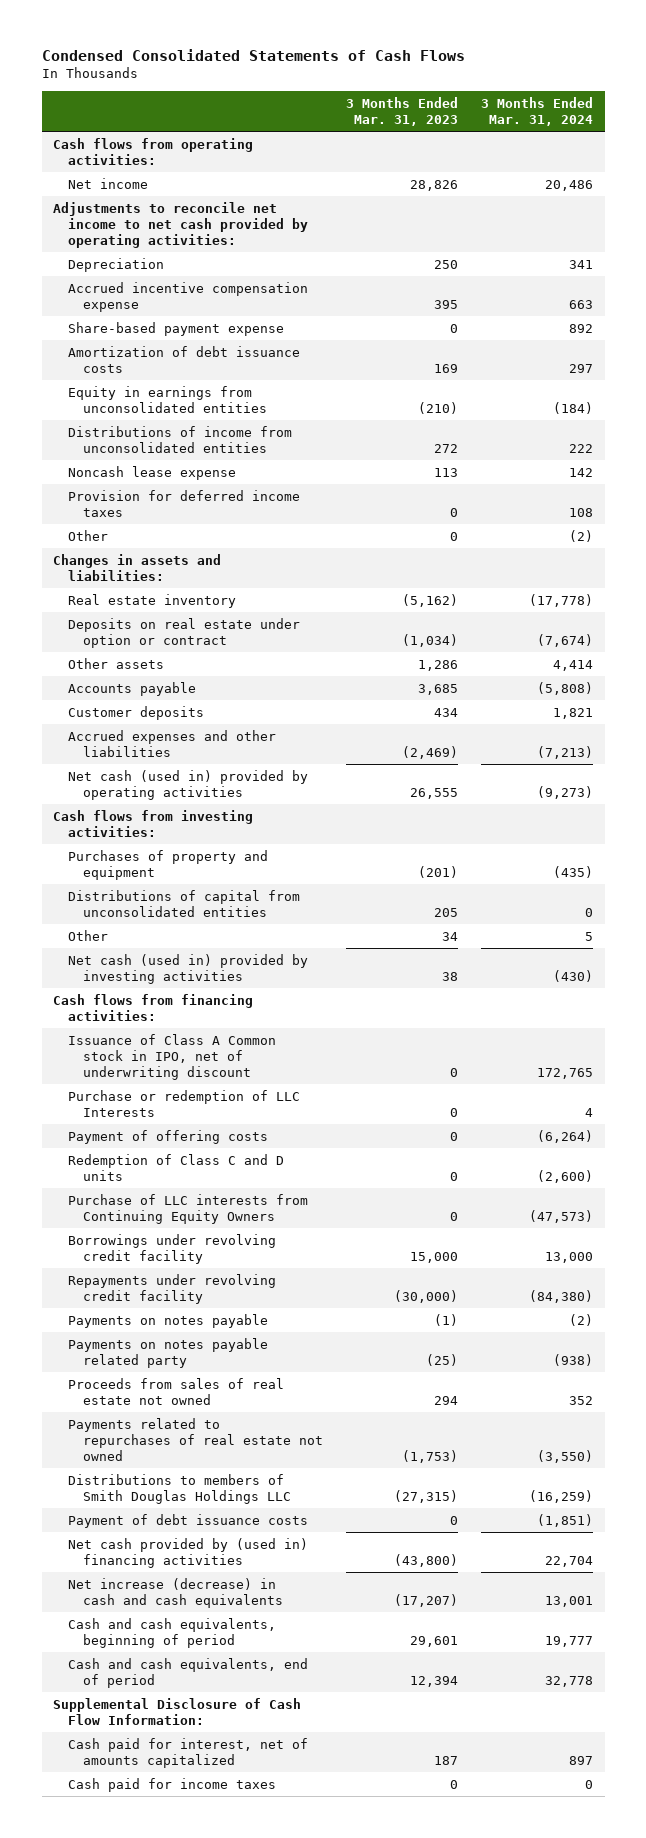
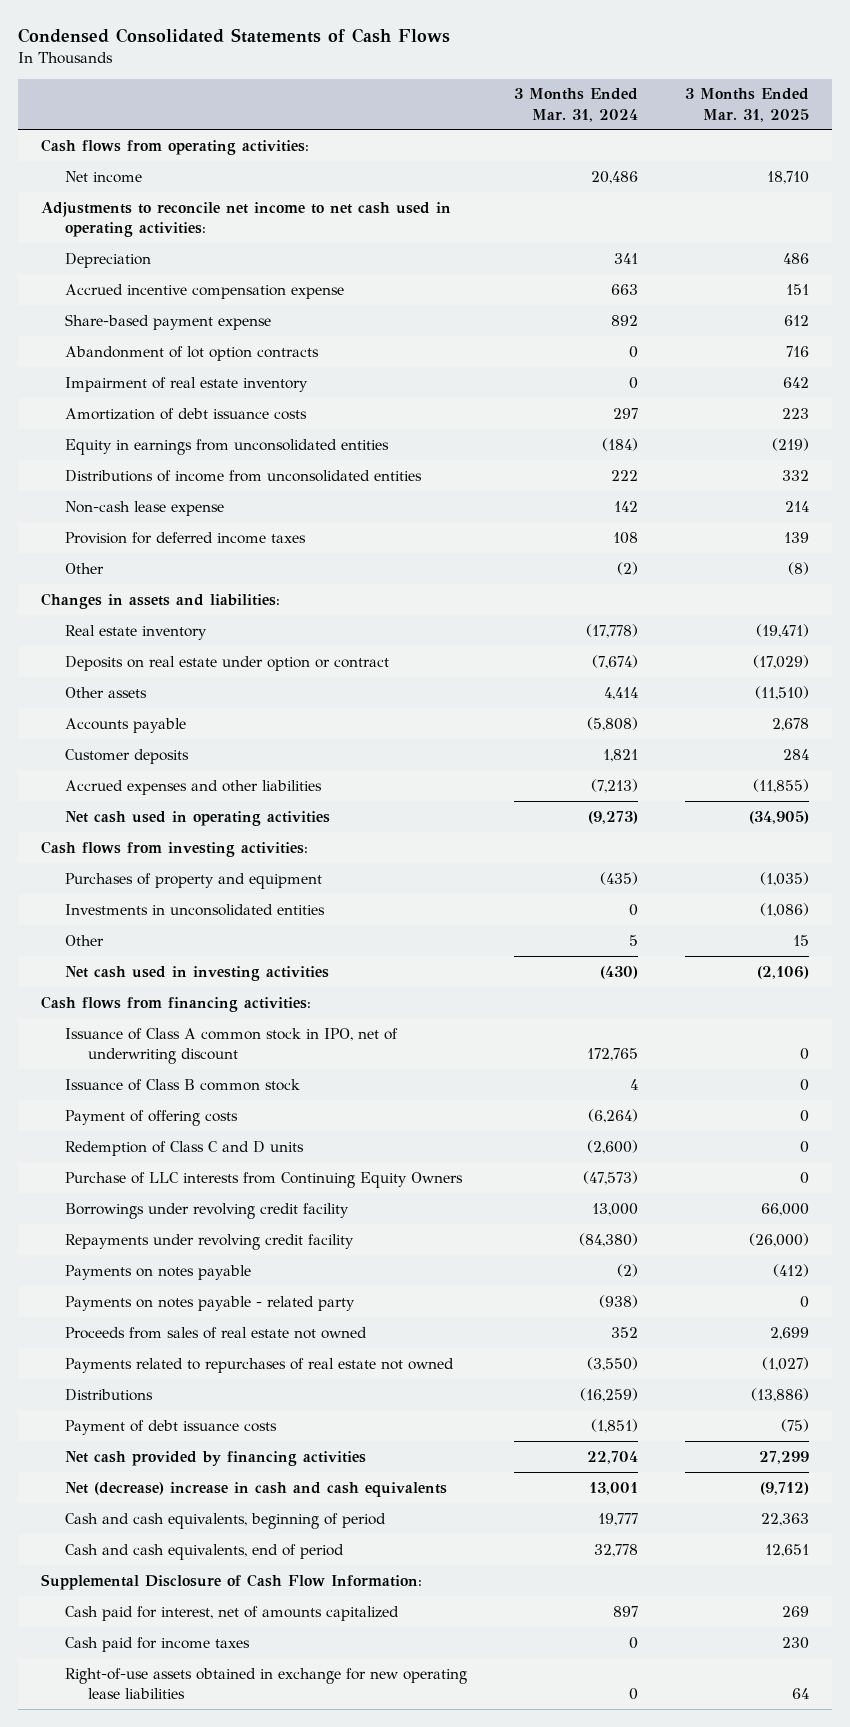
[346,96,459,126] 3 Months Ended Mar. 31, 2023 -> none
none -> [684,88,809,122] 3 Months Ended Mar. 31, 2025
[53,201,309,248] Adjustments to reconcile net income to net cash provided by operating activities: -> [41,201,452,237] Adjustments to reconcile net income to net cash used in operating activities:
none -> [64,345,319,361] Abandonment of lot option contracts
none -> [64,376,308,392] Impairment of real estate inventory
[68,465,237,480] Noncash lease expense -> [64,500,224,516] Non-cash lease expense
[68,769,309,800] Net cash (used in) provided by operating activities -> [64,810,330,826] Net cash used in operating activities
[68,889,301,917] Distributions of capital from unconsolidated entities -> none
none -> [64,903,325,916] Investments in unconsolidated entities
[68,953,309,984] Net cash (used in) provided by investing activities -> [64,965,329,981] Net cash used in investing activities
[68,1089,301,1117] Purchase or redemption of LLC Interests -> none
[68,1033,277,1080] Issuance of Class A Common stock in IPO, net of underwriting discount -> [64,1027,398,1064] Issuance of Class A common stock in IPO, net of underwriting discount
none -> [64,1078,300,1091] Issuance of Class B common stock
[68,1337,269,1368] Payments on notes payable related party -> [64,1295,355,1311] Payments on notes payable - related party
[68,1473,292,1504] Distributions to members of Smith Douglas Holdings LLC -> [64,1388,153,1401] Distributions
[68,1537,309,1568] Net cash provided by (used in) financing activities -> [64,1450,366,1466] Net cash provided by financing activities
[68,1577,284,1608] Net increase (decrease) in cash and cash equivalents -> [64,1481,447,1497] Net (decrease) increase in cash and cash equivalents
none -> [64,1667,467,1699] Right-of-use assets obtained in exchange for new operating lease liabilities

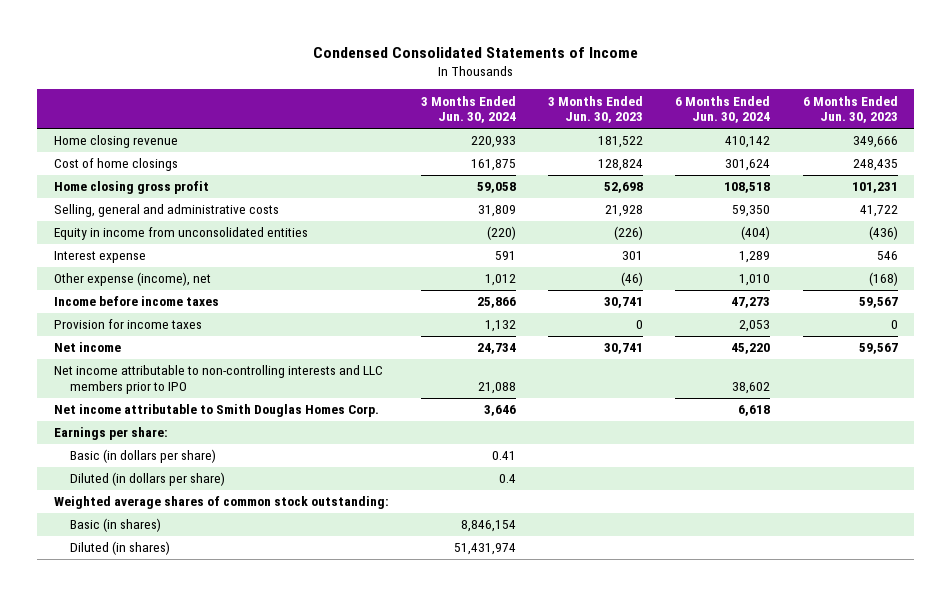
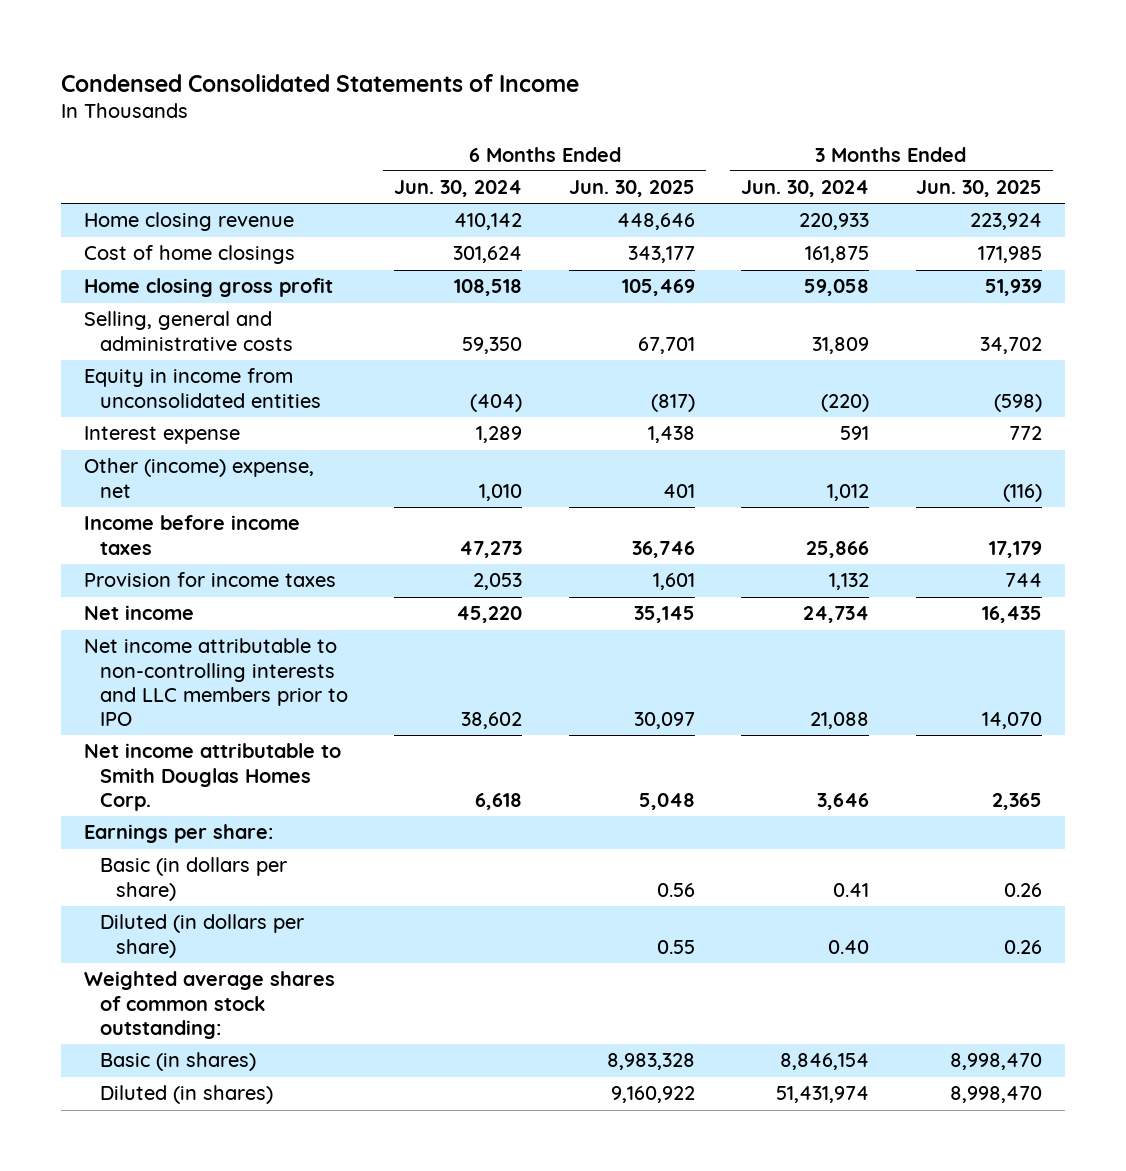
[548,95,644,124] 3 Months Ended Jun. 30, 2023 -> none
[802,95,898,124] 6 Months Ended Jun. 30, 2023 -> none
none -> [568,180,695,198] Jun. 30, 2025
none -> [915,180,1042,198] Jun. 30, 2025
[53,272,211,287] Other expense (income), net -> [83,458,314,498] Other (income) expense, net
[498,474,516,484] 0.4 -> [828,939,870,954] 0.40

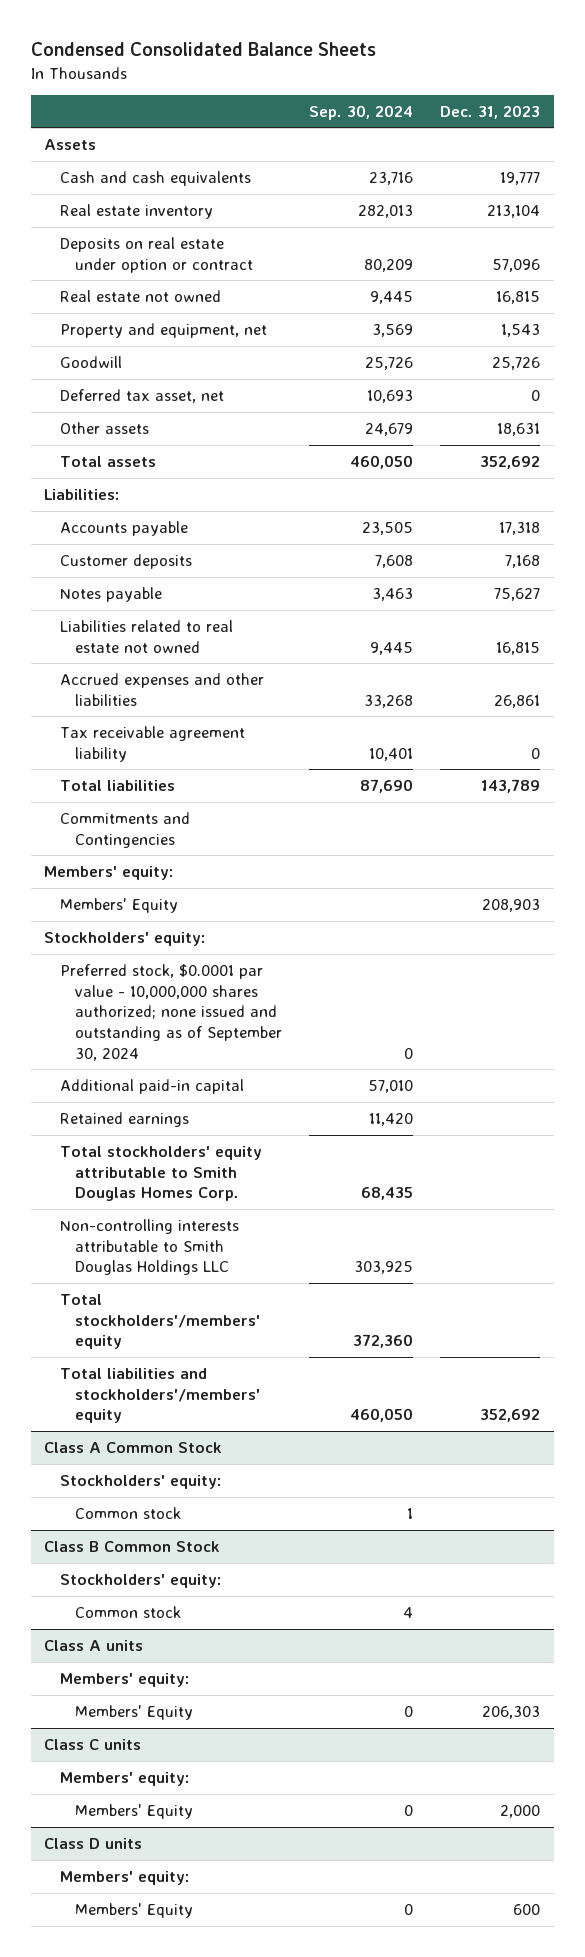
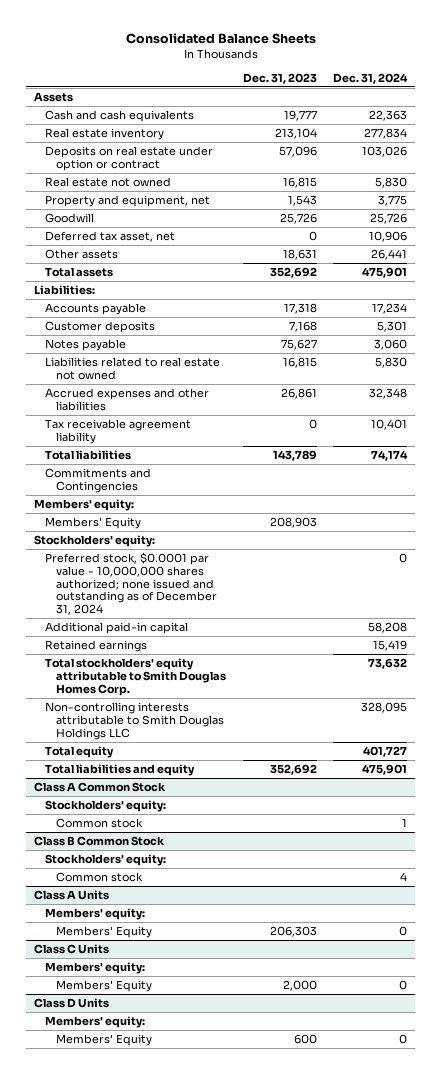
[30,42,376,57] Condensed Consolidated Balance Sheets -> [125,33,316,45] Consolidated Balance Sheets
[309,104,414,120] Sep. 30, 2024 -> none
none -> [333,73,409,85] Dec. 31, 2024
[59,963,283,1061] Preferred stock, $0.0001 par value - 10,000,000 shares authorized; none issued and outstanding as of September 30, 2024 -> [45,551,218,616] Preferred stock, $0.0001 par value - 10,000,000 shares authorized; none issued and outstanding as of December 31, 2024
[59,1293,261,1350] Total stockholders'/members' equity -> [45,745,115,758] Total equity
[59,1367,261,1424] Total liabilities and stockholders'/members' equity -> [45,763,196,776] Total liabilities and equity
[44,1639,144,1651] Class A units -> [34,889,110,900] Class A Units
[44,1738,142,1750] Class C units -> [34,943,110,954] Class C Units
[44,1837,143,1849] Class D units -> [34,997,110,1008] Class D Units

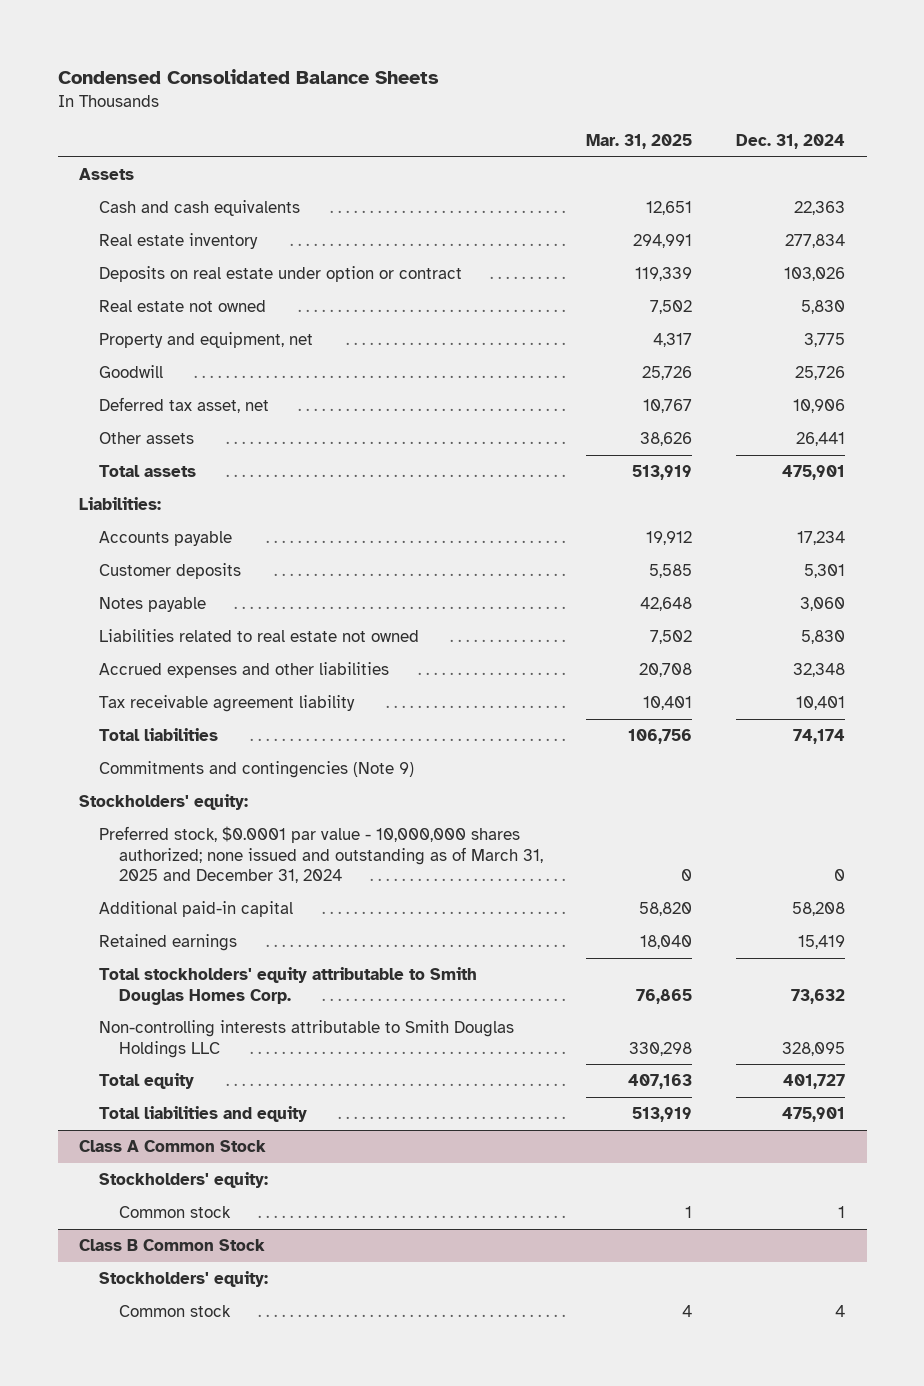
[125,33,316,45] Consolidated Balance Sheets -> [57,69,439,85] Condensed Consolidated Balance Sheets
[242,73,317,85] Dec. 31, 2023 -> none
none -> [586,134,693,150] Mar. 31, 2025
[34,498,135,511] Members' equity: -> none
[45,516,142,529] Members' Equity -> none
[45,467,152,493] Commitments and Contingencies -> [99,761,415,779] Commitments and contingencies (Note 9)
[45,551,218,616] Preferred stock, $0.0001 par value - 10,000,000 shares authorized; none issued and outstanding as of December 31, 2024 -> [99,826,543,884] Preferred stock, $0.0001 par value - 10,000,000 shares authorized; none issued and outstanding as of March 31, 2025 and December 31, 2024
[34,889,110,900] Class A Units -> none
[45,907,146,920] Members' equity: -> none
[56,925,153,938] Members' Equity -> none
[34,943,110,954] Class C Units -> none
[45,961,146,974] Members' equity: -> none
[56,979,153,992] Members' Equity -> none
[34,997,110,1008] Class D Units -> none
[45,1015,146,1028] Members' equity: -> none
[56,1033,153,1046] Members' Equity -> none

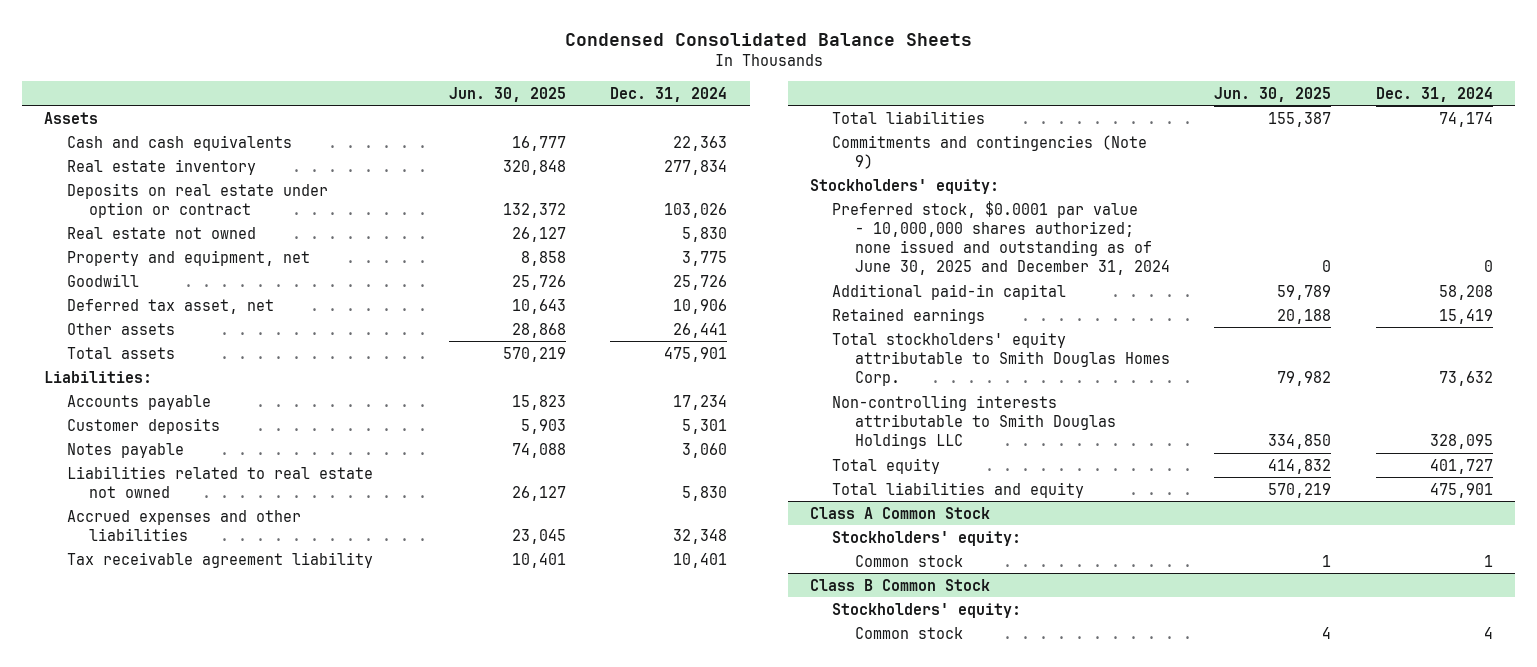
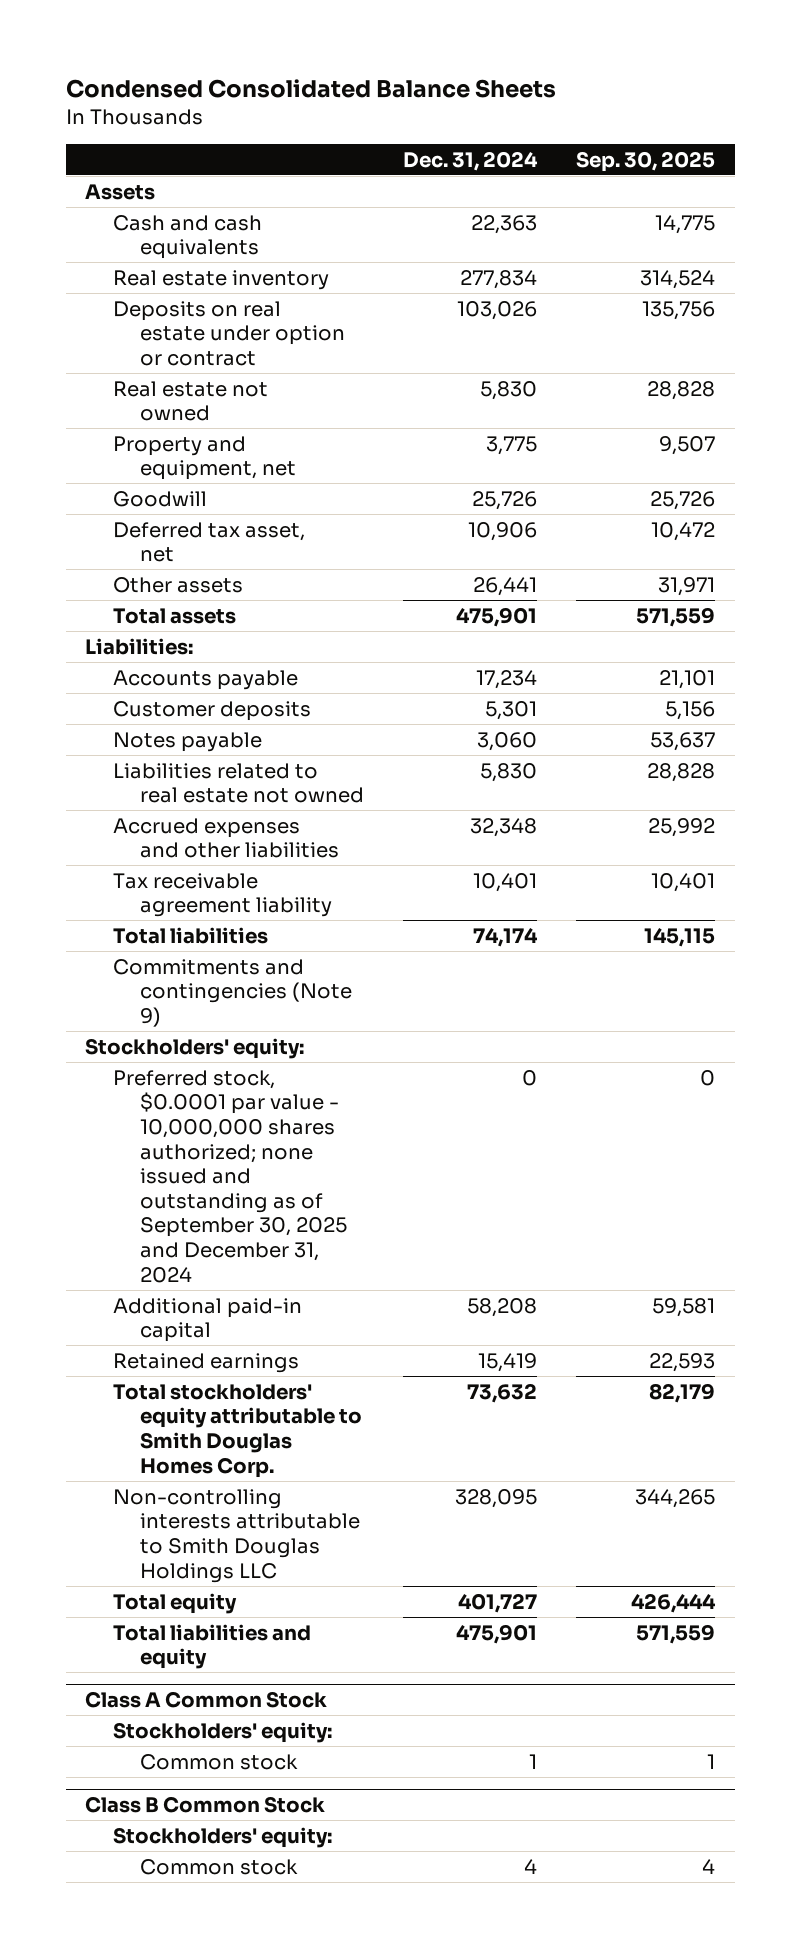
[448,86,566,102] Jun. 30, 2025 -> none
none -> [576,150,716,172] Sep. 30, 2025
[832,200,1170,276] Preferred stock, $0.0001 par value - 10,000,000 shares authorized; none issued and outstanding as of June 30, 2025 and December 31, 2024 -> [112,1069,348,1283] Preferred stock, $0.0001 par value - 10,000,000 shares authorized; none issued and outstanding as of September 30, 2025 and December 31, 2024

